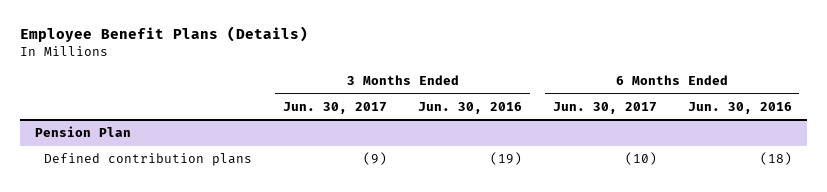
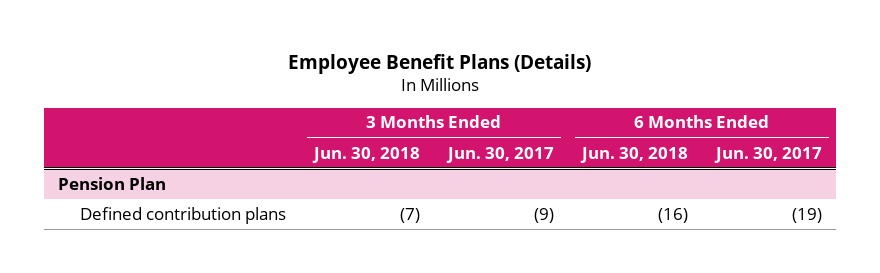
[418,101,523,114] Jun. 30, 2016 -> none
[687,101,792,114] Jun. 30, 2016 -> none
none -> [312,146,421,163] Jun. 30, 2018
none -> [580,146,689,163] Jun. 30, 2018
[624,152,657,166] (10) -> [791,207,822,223] (19)

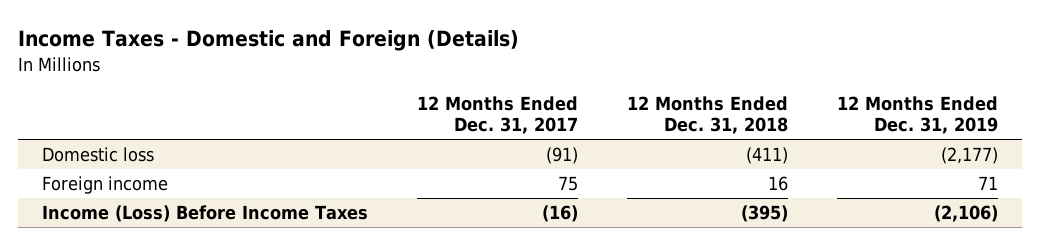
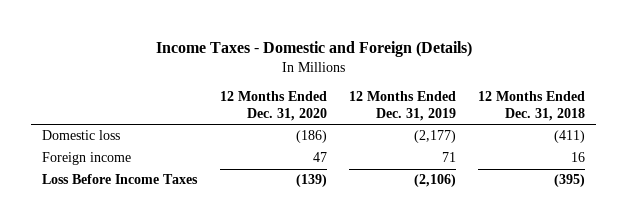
[416,96,578,135] 12 Months Ended Dec. 31, 2017 -> none
none -> [219,90,327,121] 12 Months Ended Dec. 31, 2020
[42,205,369,223] Income (Loss) Before Income Taxes -> [42,174,199,185] Loss Before Income Taxes

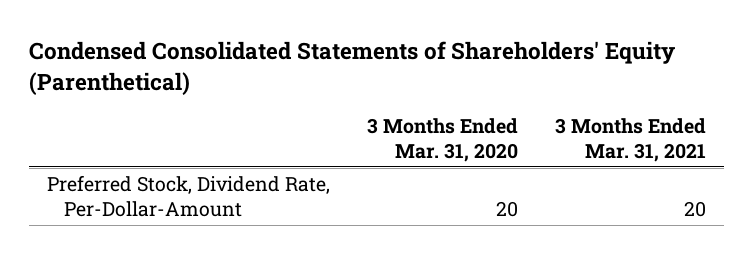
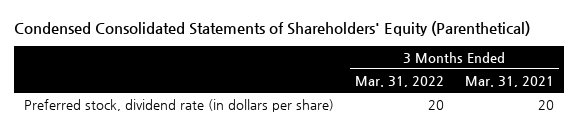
[367,117,519,162] 3 Months Ended Mar. 31, 2020 -> none
none -> [354,75,444,87] Mar. 31, 2022
[47,175,331,218] Preferred Stock, Dividend Rate, Per-Dollar-Amount -> [24,98,335,112] Preferred stock, dividend rate (in dollars per share)

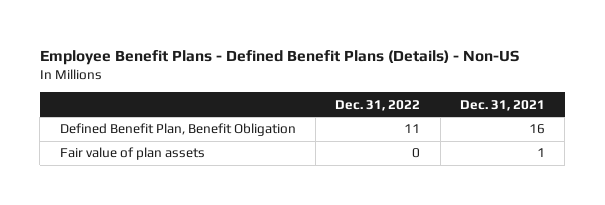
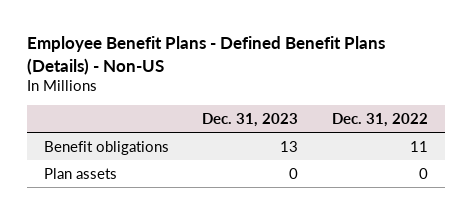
[460,99,546,111] Dec. 31, 2021 -> none
none -> [202,113,299,128] Dec. 31, 2023
[59,123,296,137] Defined Benefit Plan, Benefit Obligation -> [43,140,169,155] Benefit obligations
[59,147,205,161] Fair value of plan assets -> [43,167,117,179] Plan assets

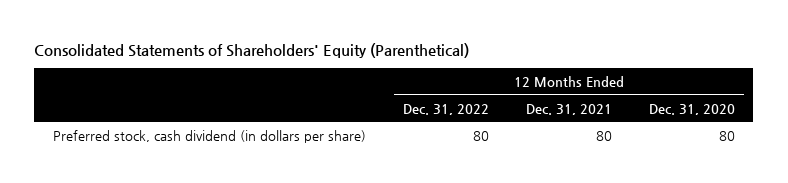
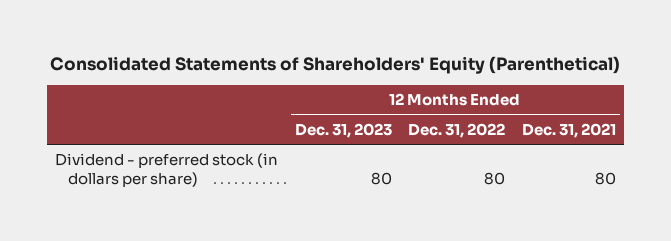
[648,103,735,115] Dec. 31, 2020 -> none
none -> [294,122,392,138] Dec. 31, 2023
[52,129,366,143] Preferred stock, cash dividend (in dollars per share) -> [55,153,279,188] Dividend - preferred stock (in dollars per share)

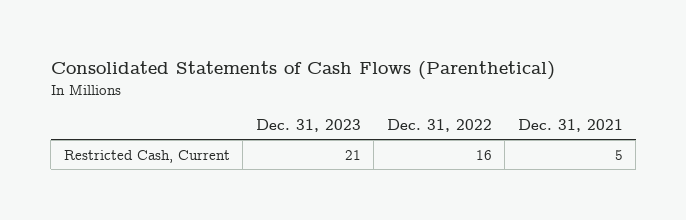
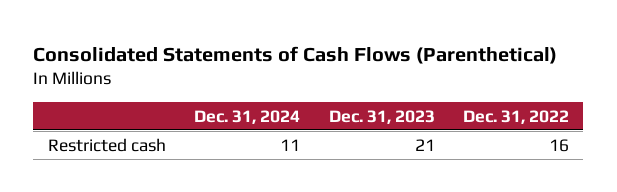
[517,119,623,133] Dec. 31, 2021 -> none
none -> [194,109,301,124] Dec. 31, 2024
[63,149,230,163] Restricted Cash, Current -> [47,137,166,152] Restricted cash

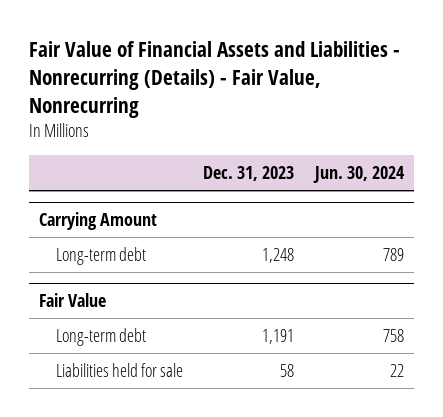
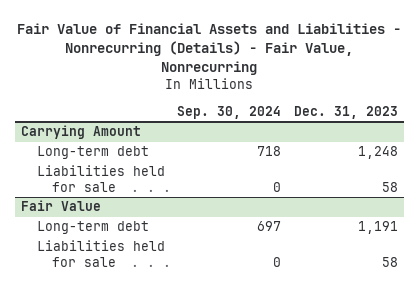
[312,166,405,184] Jun. 30, 2024 -> none
none -> [177,105,282,119] Sep. 30, 2024
none -> [36,165,165,192] Liabilities held for sale

